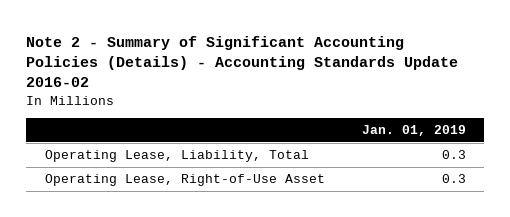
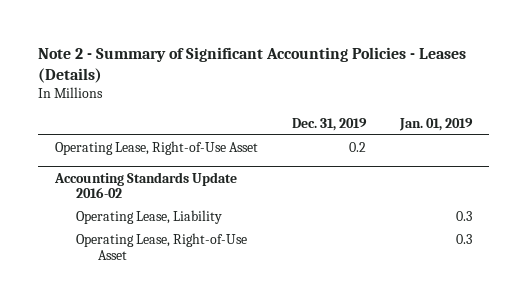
[26,35,459,88] Note 2 - Summary of Significant Accounting Policies (Details) - Accounting Standards Update 2016-02 -> [38,47,467,84] Note 2 - Summary of Significant Accounting Policies - Leases (Details)
none -> [292,117,368,131] Dec. 31, 2019
none -> [55,140,259,155] Operating Lease, Right-of-Use Asset
none -> [54,171,238,199] Accounting Standards Update 2016-02
[44,150,309,163] Operating Lease, Liability, Total -> [76,209,223,224] Operating Lease, Liability

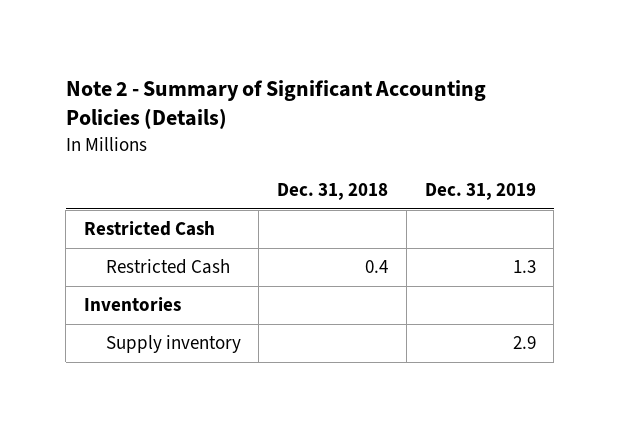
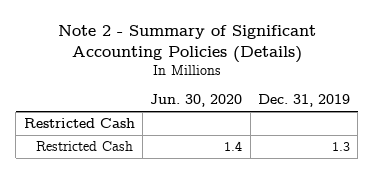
[277,182,389,200] Dec. 31, 2018 -> none
none -> [150,94,243,108] Jun. 30, 2020
[83,297,181,312] Inventories -> none
[105,335,241,354] Supply inventory -> none

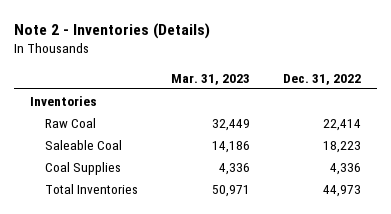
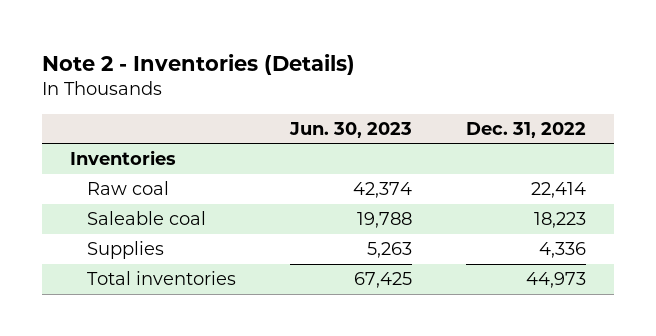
[171,73,251,85] Mar. 31, 2023 -> none
none -> [289,121,413,138] Jun. 30, 2023
[45,117,97,128] Raw Coal -> [86,181,169,196] Raw coal
[45,139,123,150] Saleable Coal -> [86,211,206,226] Saleable coal
[45,161,122,175] Coal Supplies -> [86,241,164,260] Supplies
[45,183,139,194] Total Inventories -> [86,271,236,286] Total inventories

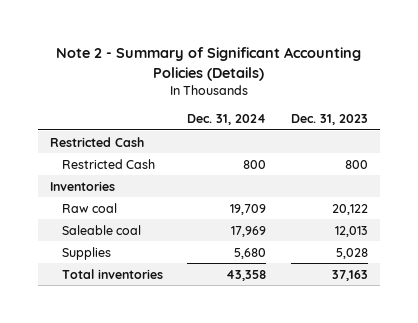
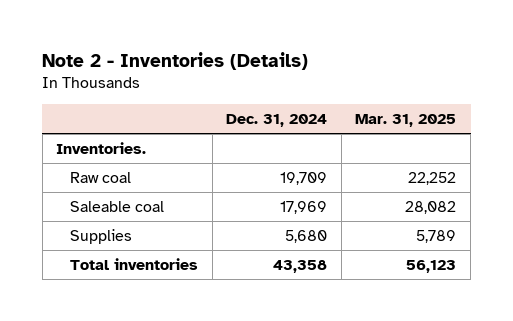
[55,46,361,81] Note 2 - Summary of Significant Accounting Policies (Details) -> [42,51,309,70] Note 2 - Inventories (Details)
[290,113,368,125] Dec. 31, 2023 -> none
none -> [355,114,457,128] Mar. 31, 2025
[50,136,145,147] Restricted Cash -> none
[62,158,156,169] Restricted Cash -> none
[50,180,116,191] Inventories -> [56,142,147,155] Inventories.

